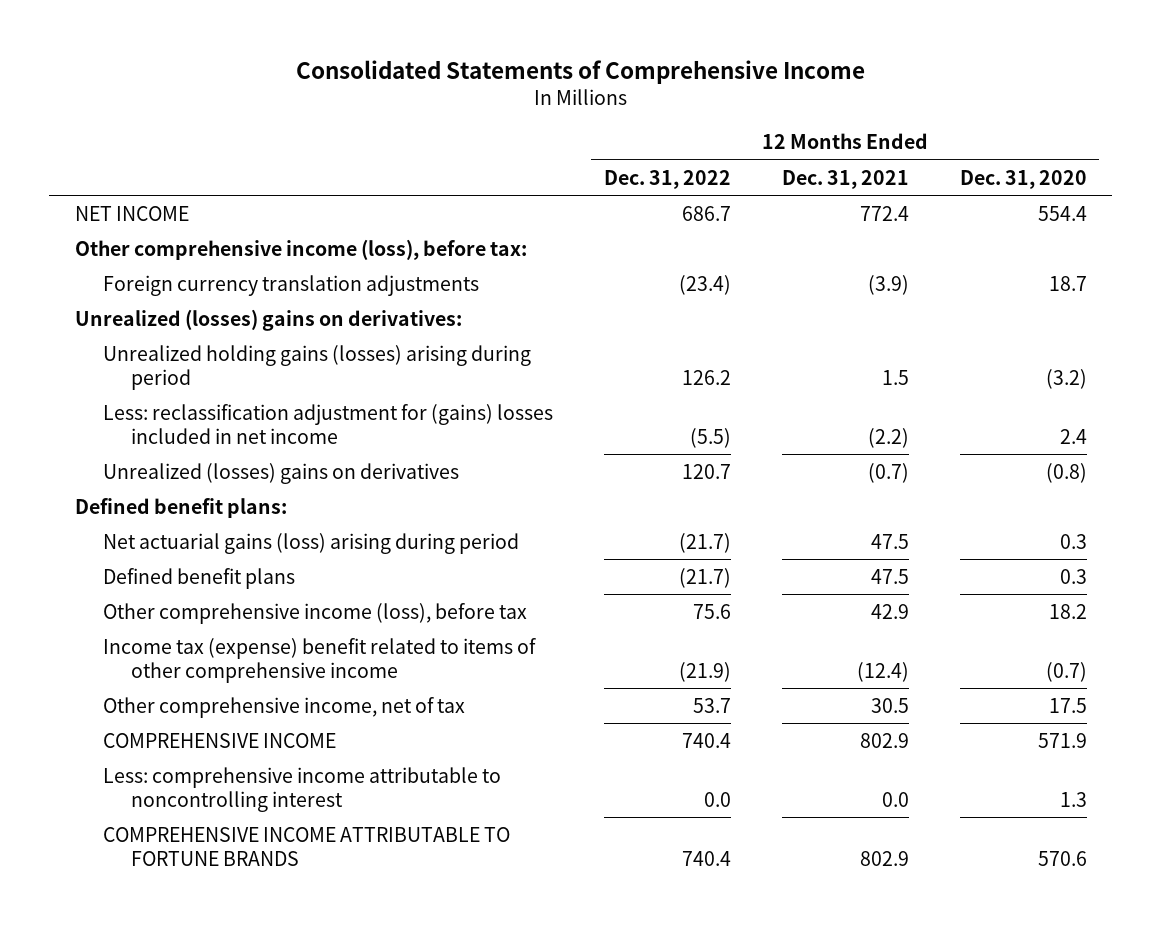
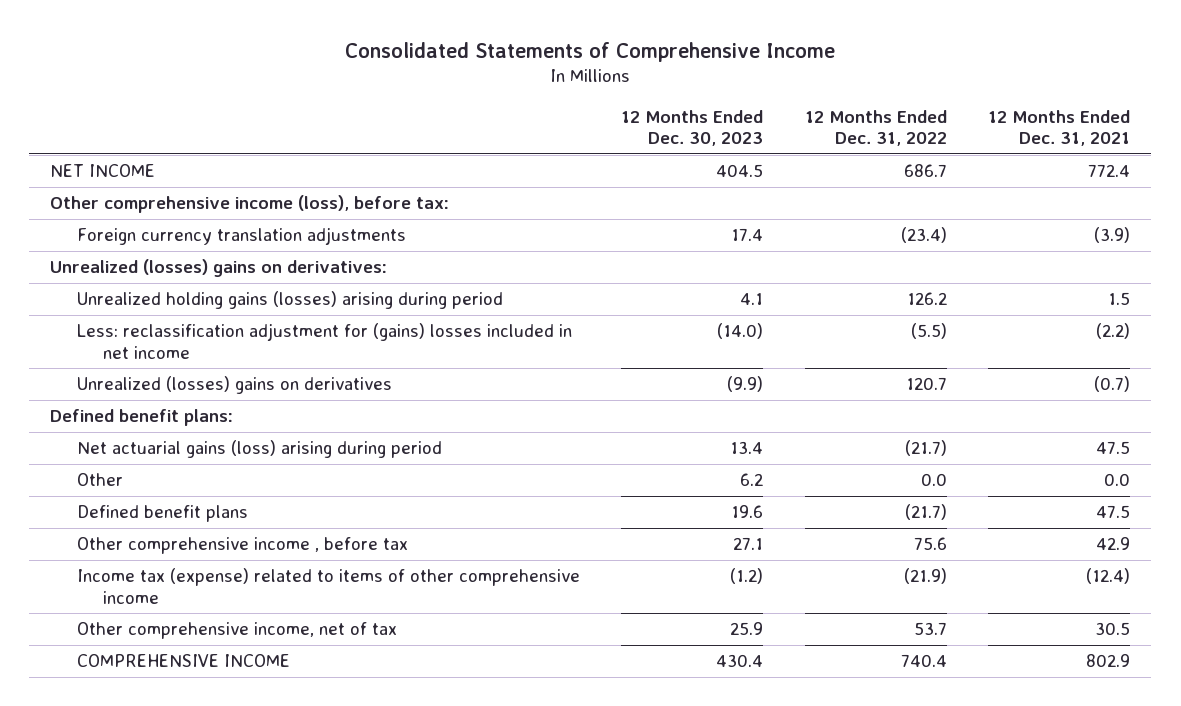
[959,169,1087,189] Dec. 31, 2020 -> none
none -> [621,109,764,147] 12 Months Ended Dec. 30, 2023
none -> [76,472,123,486] Other
[102,602,527,624] Other comprehensive income (loss), before tax -> [76,536,408,554] Other comprehensive income , before tax
[102,637,536,683] Income tax (expense) benefit related to items of other comprehensive income -> [76,567,580,604] Income tax (expense) related to items of other comprehensive income
[102,766,501,812] Less: comprehensive income attributable to noncontrolling interest -> none
[102,826,510,866] COMPREHENSIVE INCOME ATTRIBUTABLE TO FORTUNE BRANDS -> none

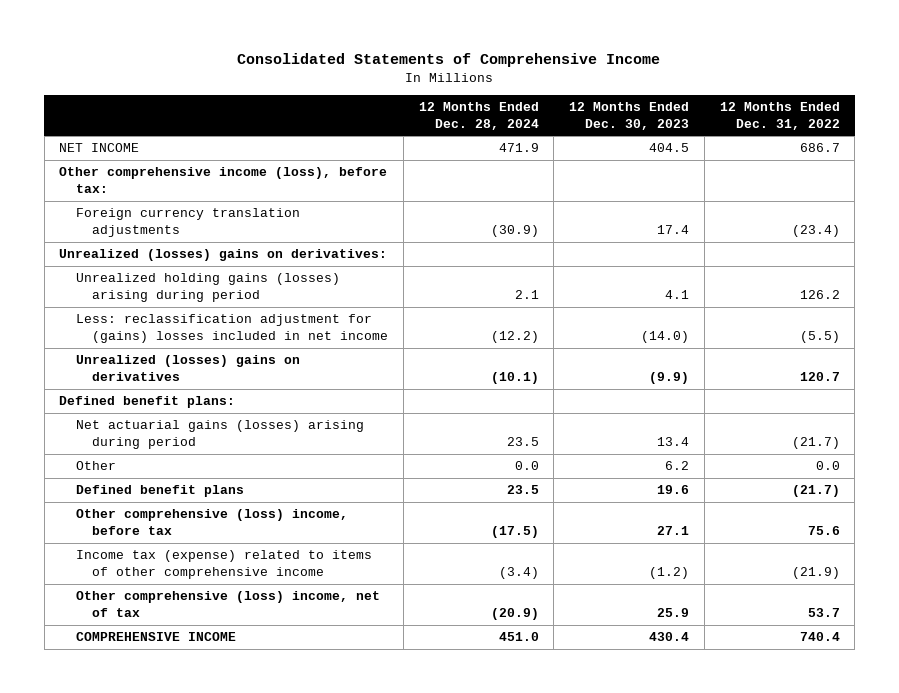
[988,109,1131,147] 12 Months Ended Dec. 31, 2021 -> none
none -> [418,101,539,130] 12 Months Ended Dec. 28, 2024
[76,439,442,458] Net actuarial gains (loss) arising during period -> [75,420,364,450] Net actuarial gains (losses) arising during period
[76,536,408,554] Other comprehensive income , before tax -> [75,509,348,536] Other comprehensive (loss) income, before tax
[76,621,397,639] Other comprehensive income, net of tax -> [75,591,380,618] Other comprehensive (loss) income, net of tax

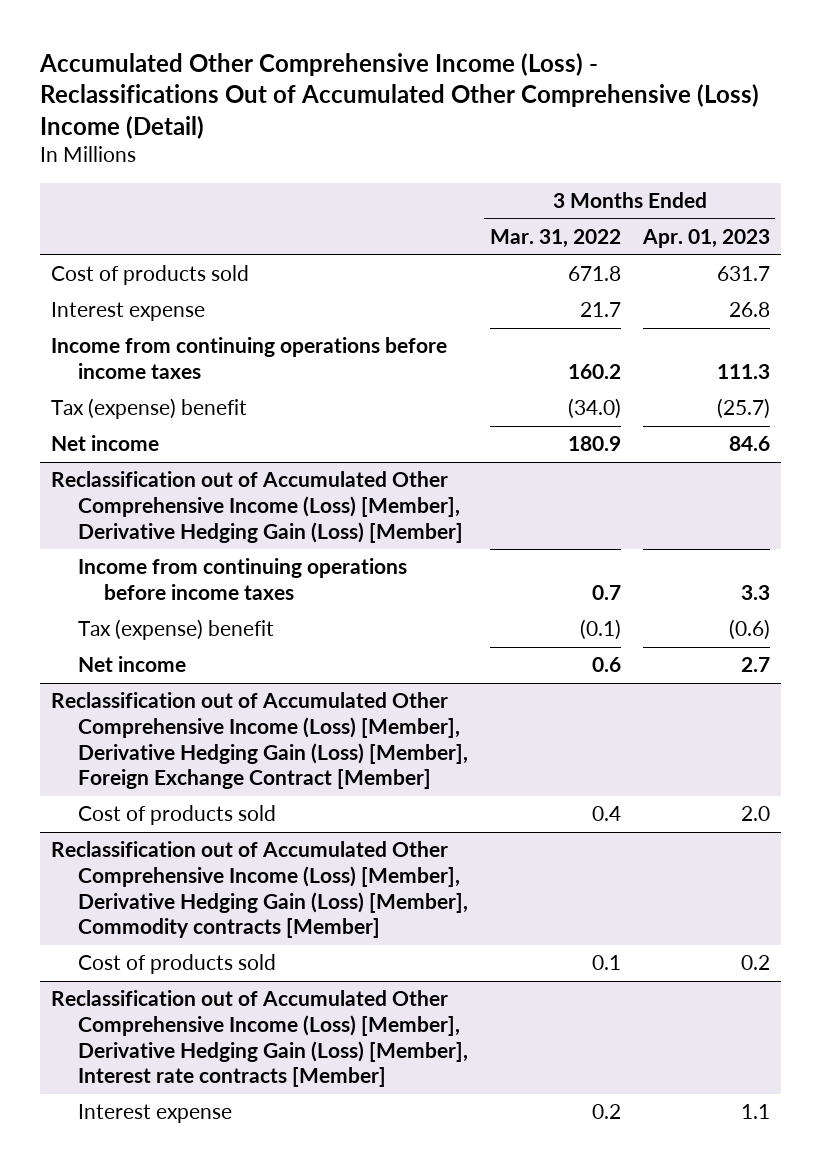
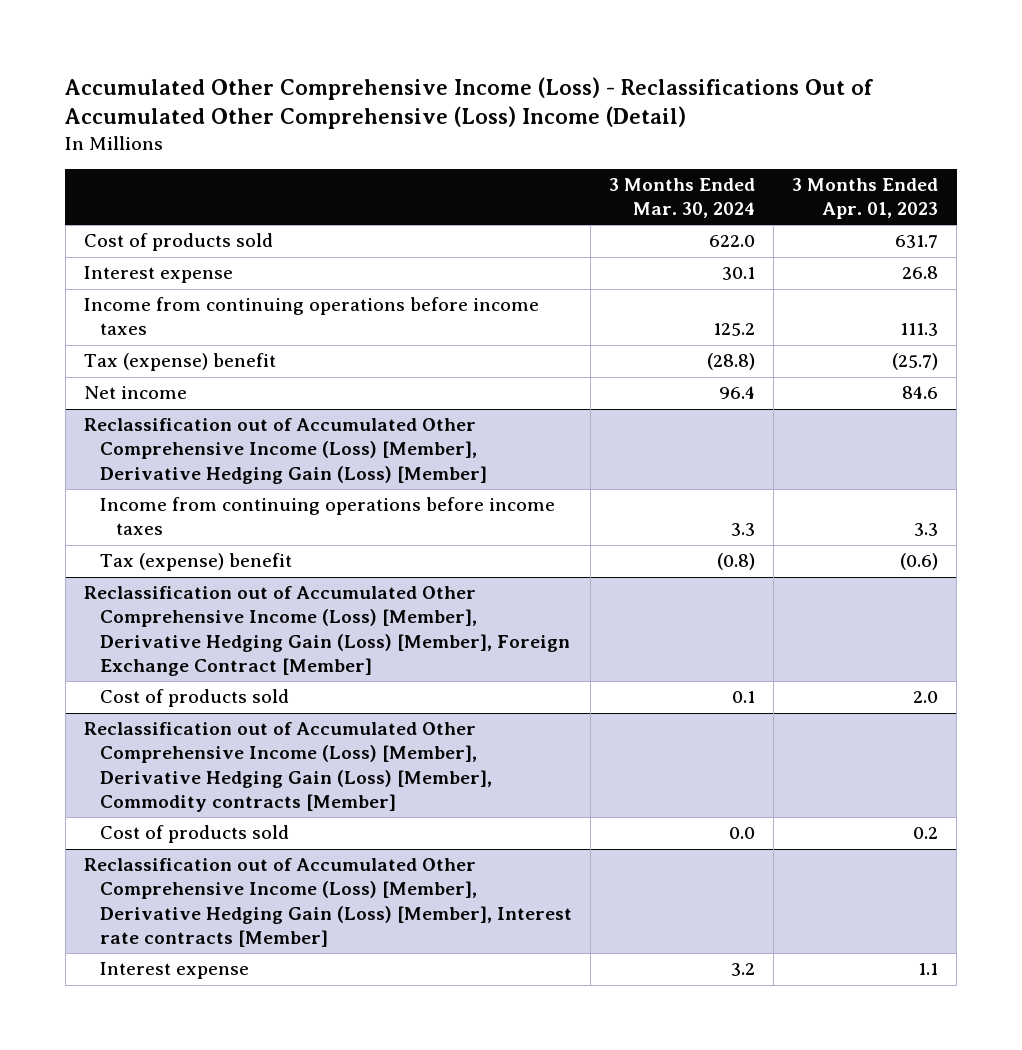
[489,229,621,249] Mar. 31, 2022 -> none
none -> [609,178,756,219] 3 Months Ended Mar. 30, 2024
[77,656,186,673] Net income -> none

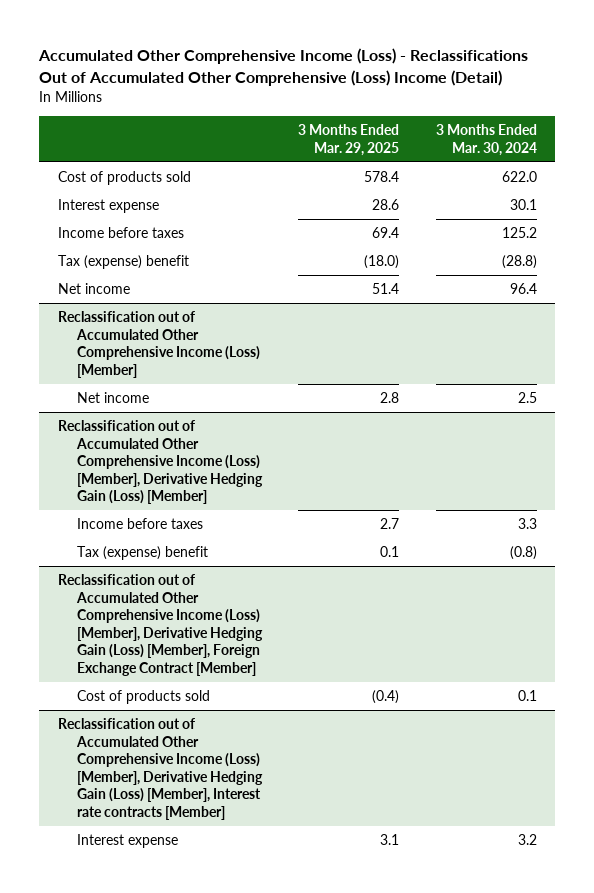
[792,178,939,220] 3 Months Ended Apr. 01, 2023 -> none
none -> [298,123,400,156] 3 Months Ended Mar. 29, 2025
[83,297,539,336] Income from continuing operations before income taxes -> [57,227,184,239] Income before taxes
none -> [57,311,261,378] Reclassification out of Accumulated Other Comprehensive Income (Loss) [Member]
none -> [77,392,150,404] Net income
[99,497,555,536] Income from continuing operations before income taxes -> [77,518,204,530] Income before taxes
[83,722,492,812] Reclassification out of Accumulated Other Comprehensive Income (Loss) [Member], Derivative Hedging Gain (Loss) [Member], Commodity contracts [Member] -> none
[99,825,289,844] Cost of products sold -> none

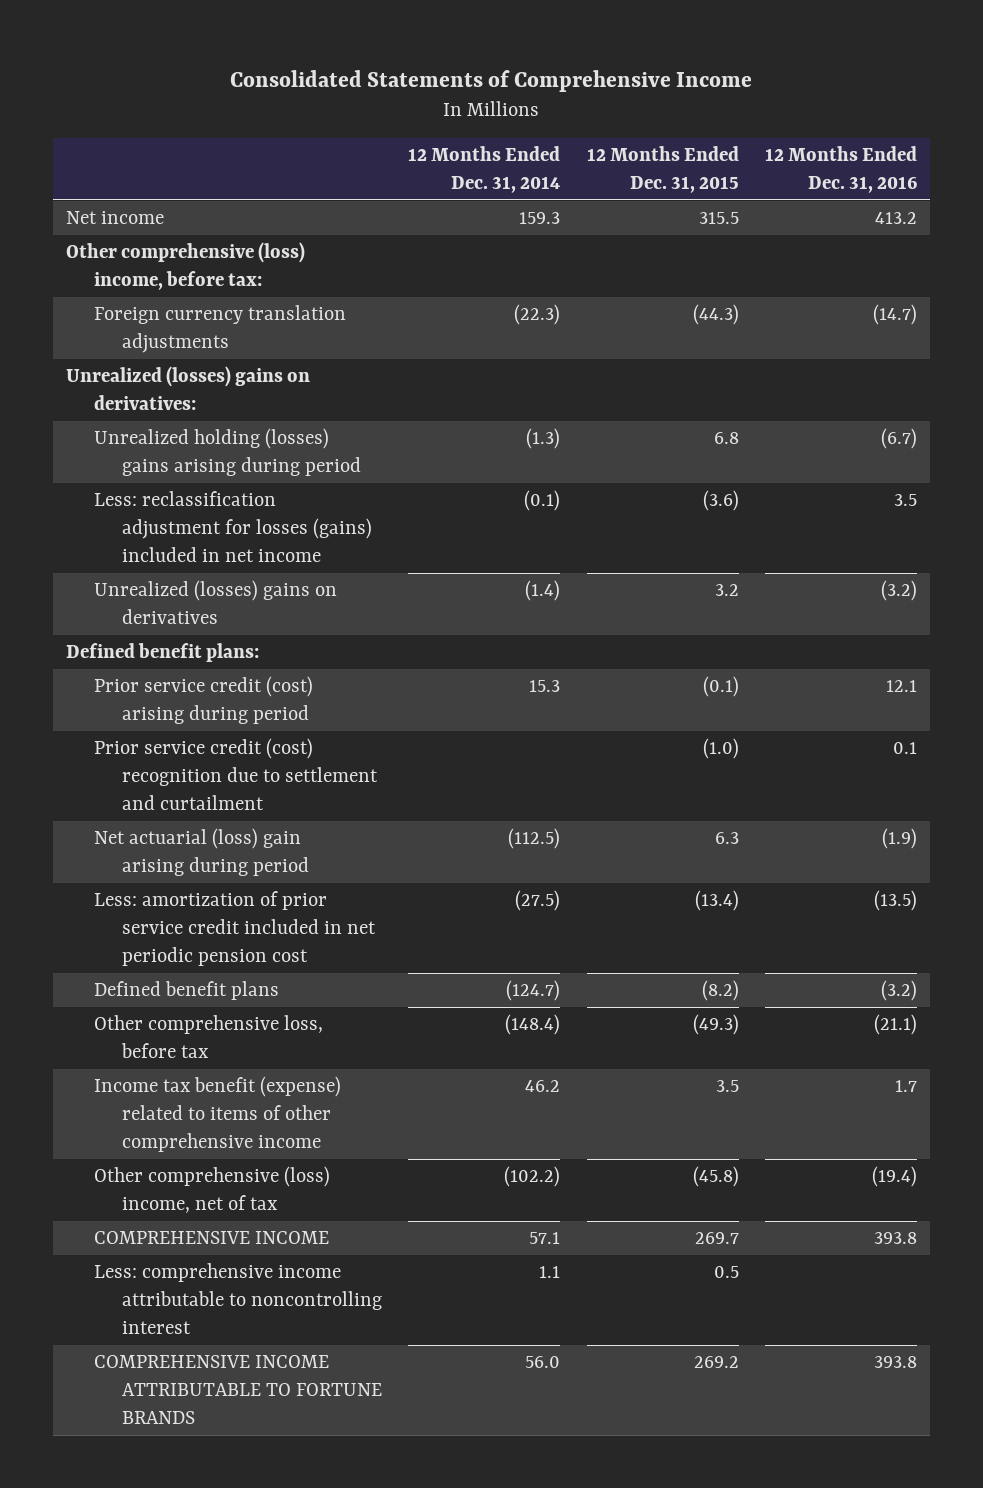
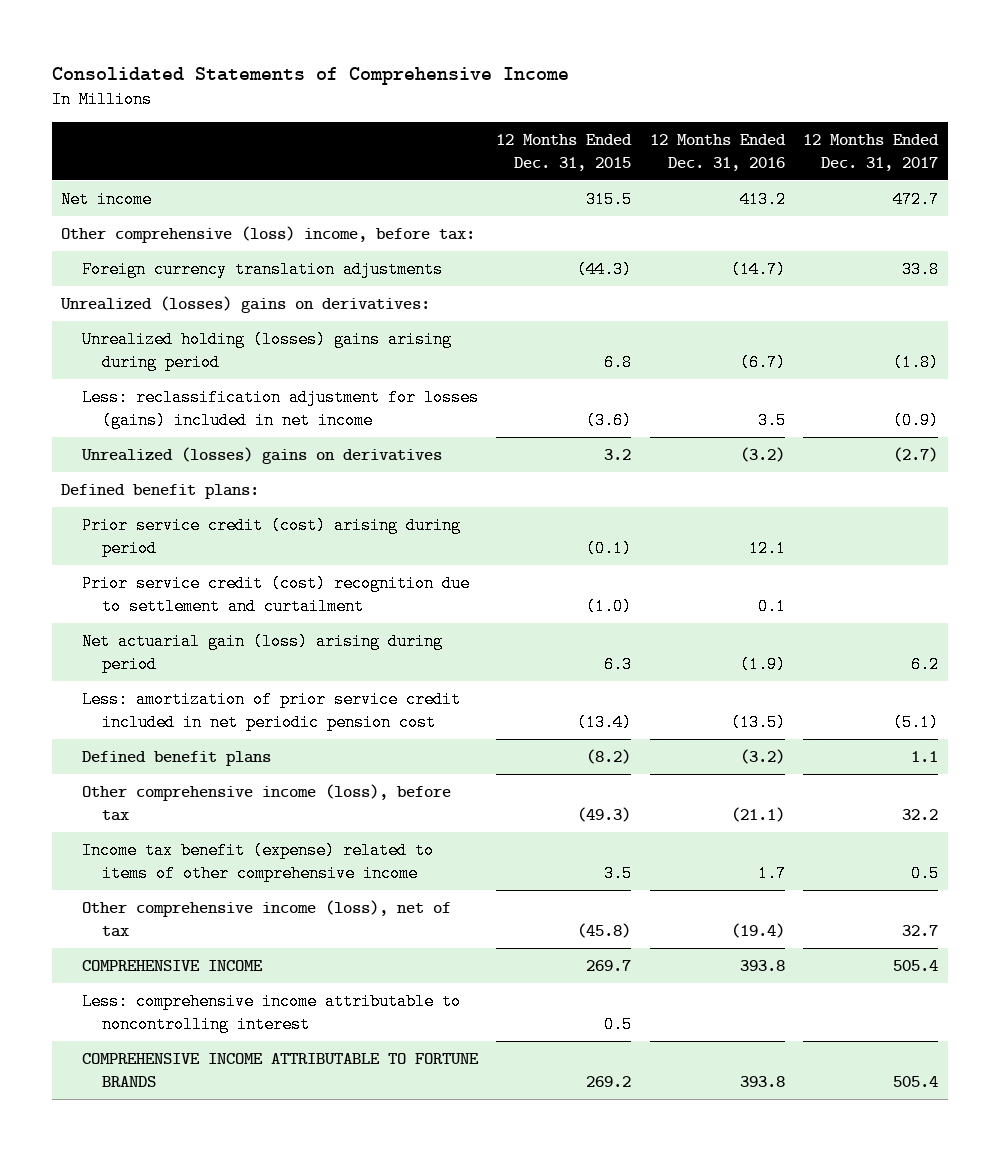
[408,146,561,194] 12 Months Ended Dec. 31, 2014 -> none
none -> [803,134,940,171] 12 Months Ended Dec. 31, 2017
[93,828,309,877] Net actuarial (loss) gain arising during period -> [81,632,443,673] Net actuarial gain (loss) arising during period
[93,1015,323,1059] Other comprehensive loss, before tax -> [81,783,451,821] Other comprehensive income (loss), before tax
[93,1166,330,1214] Other comprehensive (loss) income, net of tax -> [81,899,451,937] Other comprehensive income (loss), net of tax

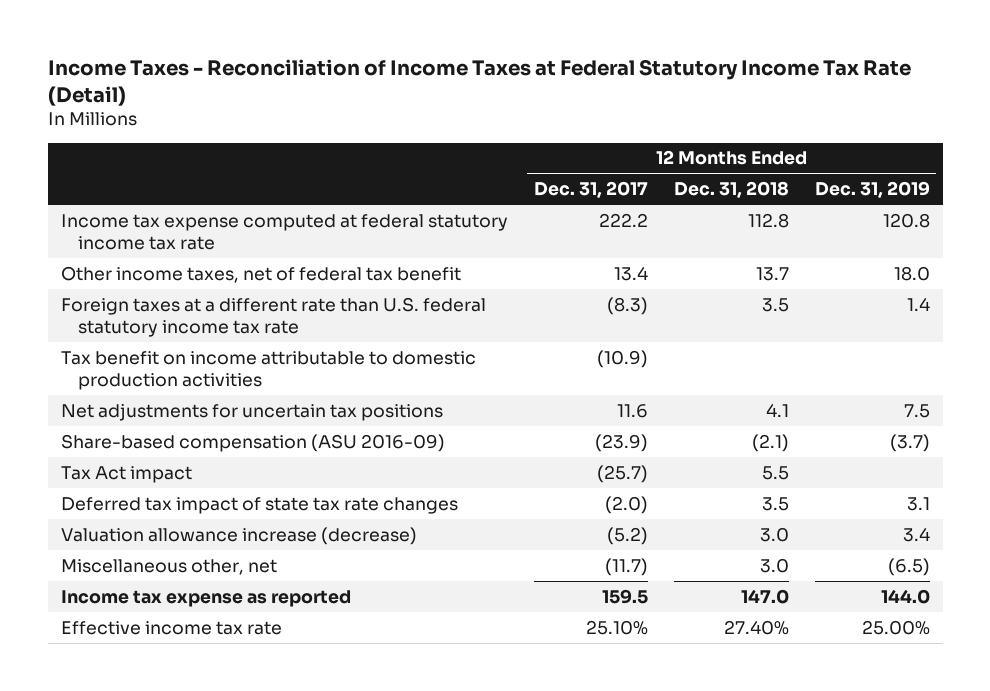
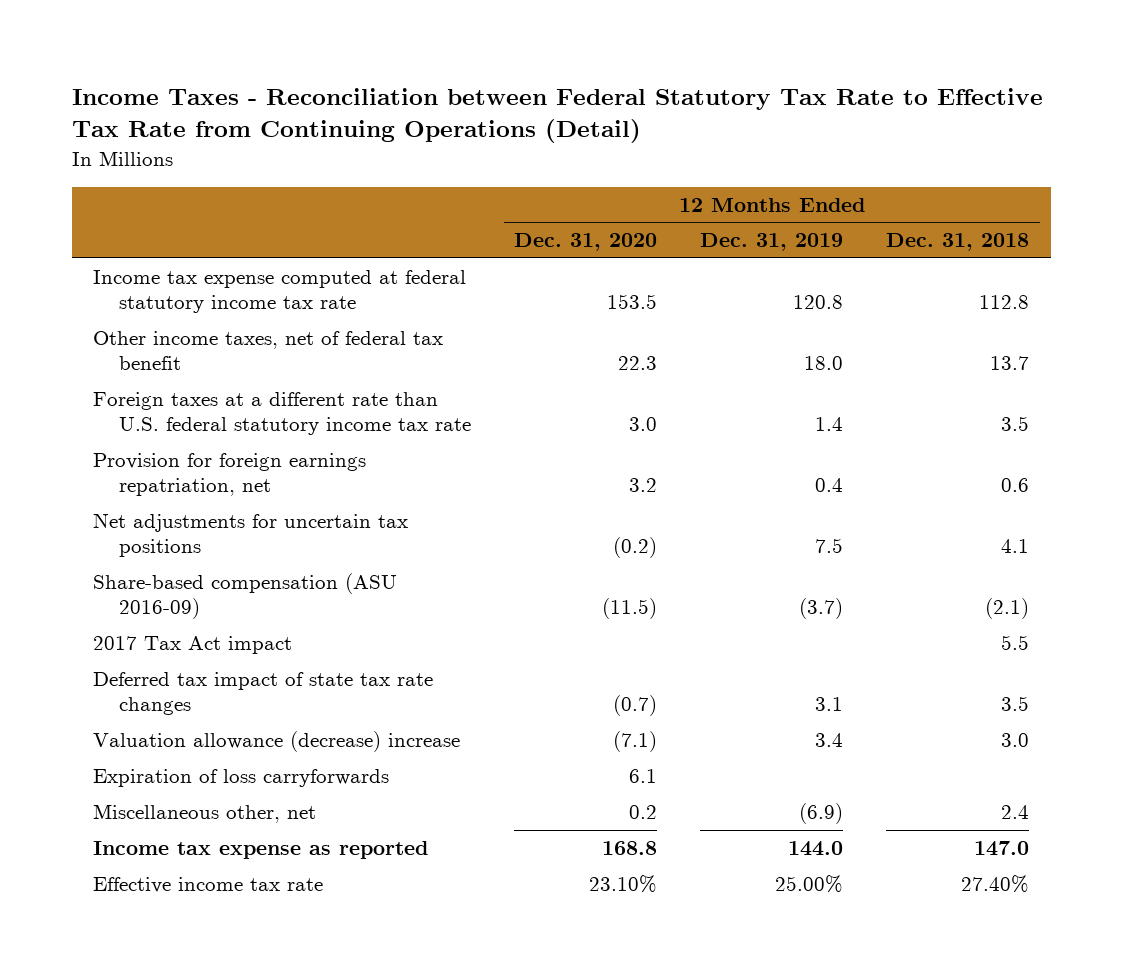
[47,58,911,106] Income Taxes - Reconciliation of Income Taxes at Federal Statutory Income Tax Rate (Detail) -> [71,87,1043,144] Income Taxes - Reconciliation between Federal Statutory Tax Rate to Effective Tax Rate from Continuing Operations (Detail)
[533,181,648,199] Dec. 31, 2017 -> none
none -> [514,233,658,252] Dec. 31, 2020
[60,350,476,390] Tax benefit on income attributable to domestic production activities -> none
none -> [93,453,367,497] Provision for foreign earnings repatriation, net
[60,465,192,483] Tax Act impact -> [93,636,293,655] 2017 Tax Act impact
[60,526,417,545] Valuation allowance increase (decrease) -> [93,731,461,753] Valuation allowance (decrease) increase
none -> [93,769,390,788] Expiration of loss carryforwards
[759,557,789,573] 3.0 -> [1001,805,1030,820] 2.4
[887,557,930,576] (6.5) -> [799,803,844,825] (6.9)

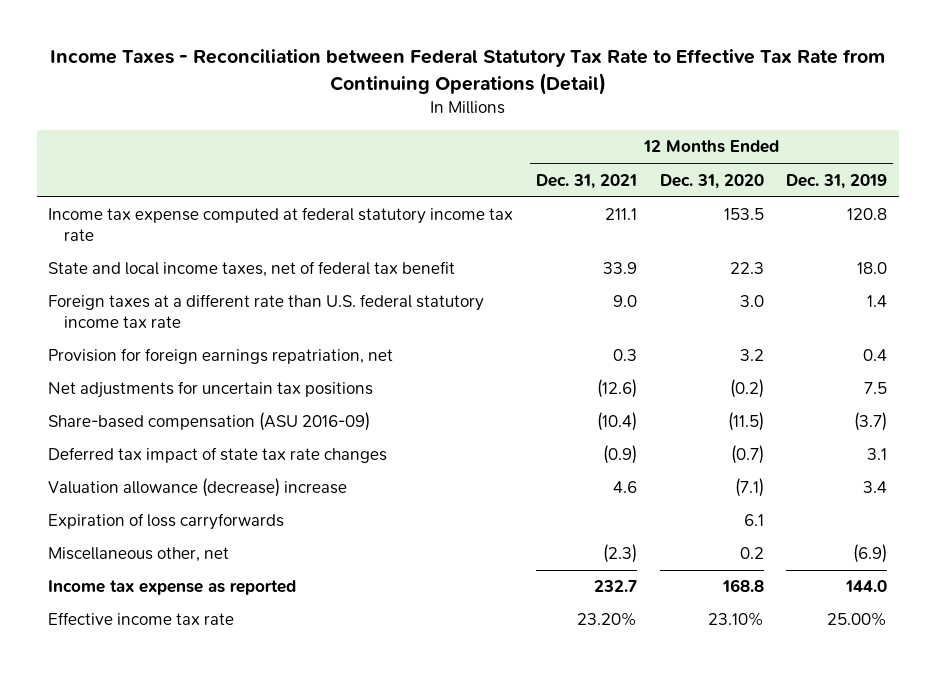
[886,233,1030,252] Dec. 31, 2018 -> none
none -> [535,173,637,189] Dec. 31, 2021
[93,331,444,371] Other income taxes, net of federal tax benefit -> [48,261,456,278] State and local income taxes, net of federal tax benefit
[93,636,293,655] 2017 Tax Act impact -> none

